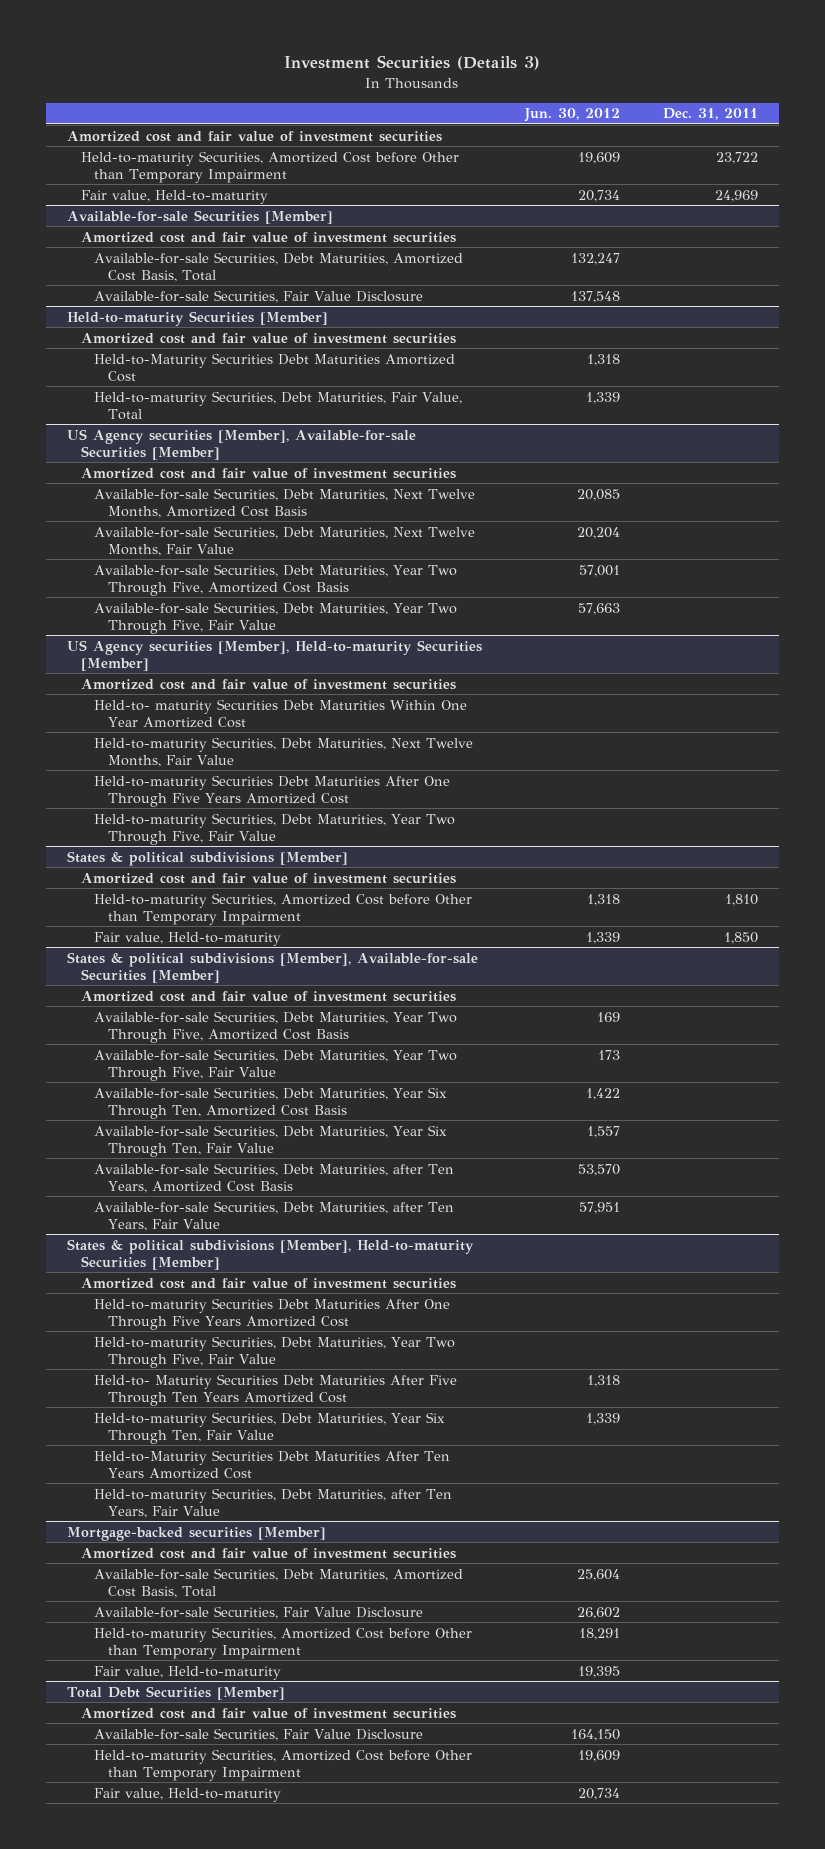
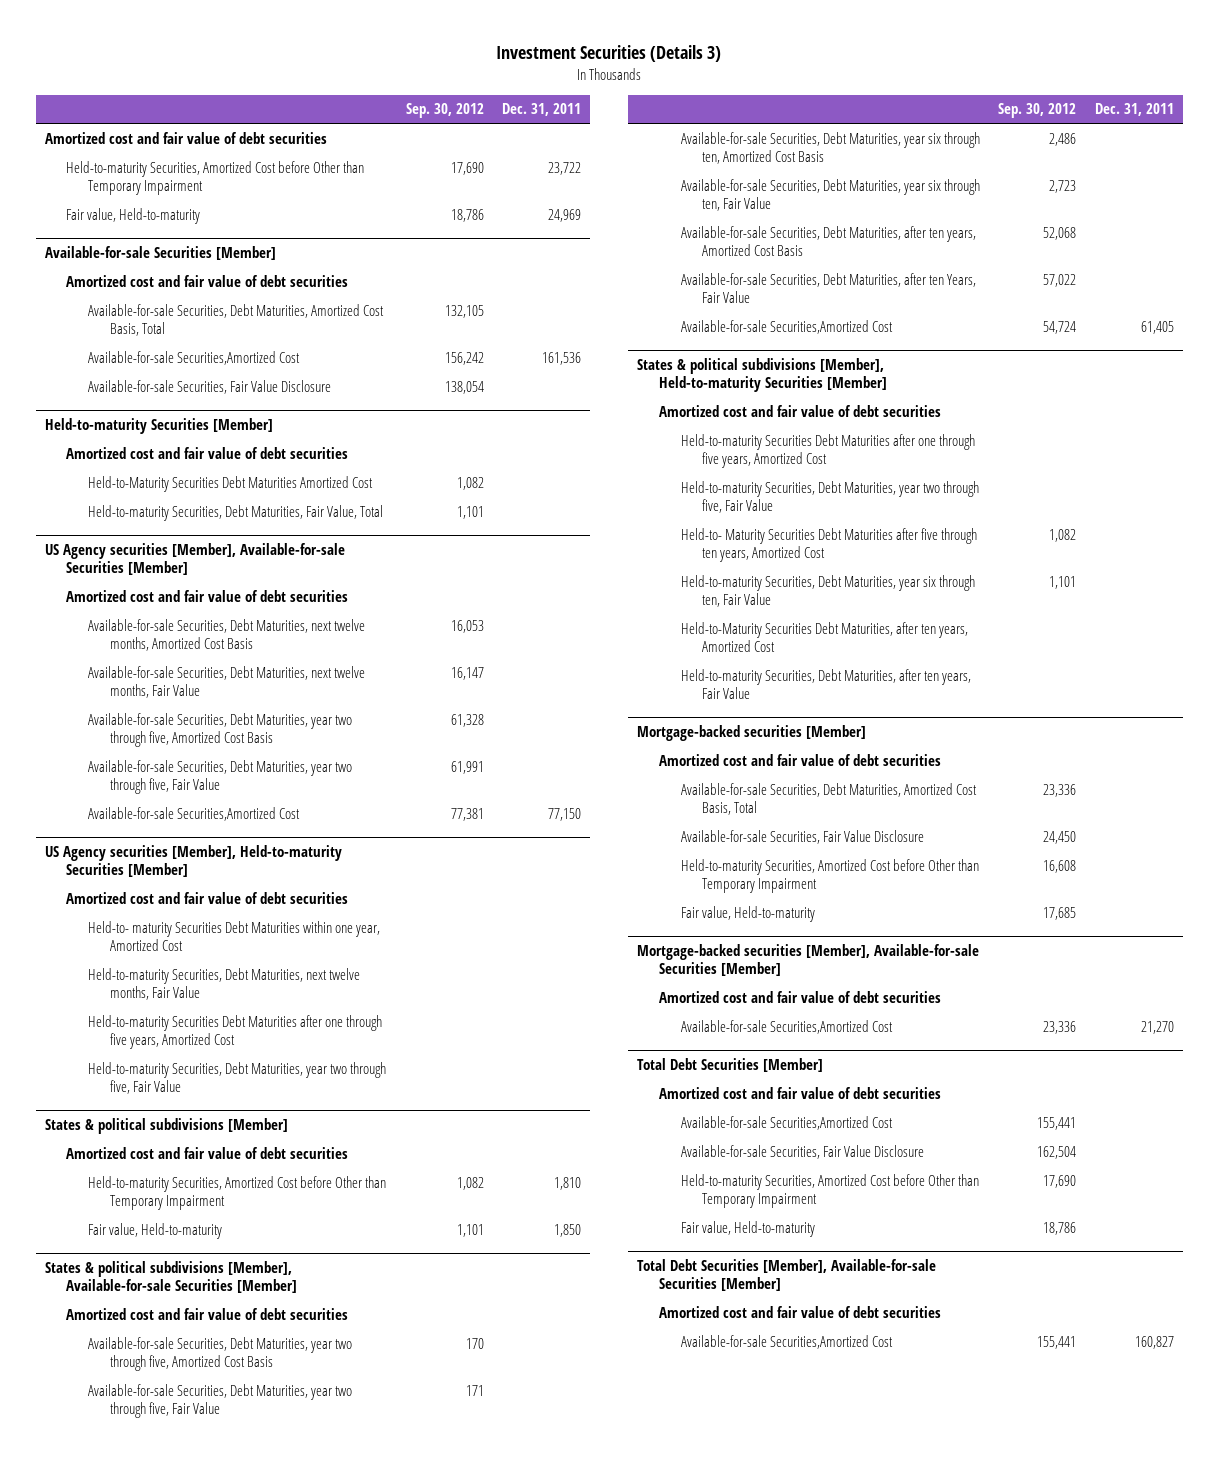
[523,108,620,123] Jun. 30, 2012 -> none
none -> [405,103,484,119] Sep. 30, 2012
[67,130,443,142] Amortized cost and fair value of investment securities -> [44,131,327,144] Amortized cost and fair value of debt securities
[80,231,456,243] Amortized cost and fair value of investment securities -> [66,274,349,287] Amortized cost and fair value of debt securities
none -> [88,350,301,365] Available-for-sale Securities,Amortized Cost
[80,332,456,344] Amortized cost and fair value of investment securities -> [66,446,349,459] Amortized cost and fair value of debt securities
[80,467,456,479] Amortized cost and fair value of investment securities -> [66,589,349,602] Amortized cost and fair value of debt securities
[94,487,476,518] Available-for-sale Securities, Debt Maturities, Next Twelve Months, Amortized Cost Basis -> [88,618,366,651] Available-for-sale Securities, Debt Maturities, next twelve months, Amortized Cost Basis
[94,525,476,556] Available-for-sale Securities, Debt Maturities, Next Twelve Months, Fair Value -> [88,665,366,698] Available-for-sale Securities, Debt Maturities, next twelve months, Fair Value
[94,563,458,596] Available-for-sale Securities, Debt Maturities, Year Two Through Five, Amortized Cost Basis -> [88,712,353,747] Available-for-sale Securities, Debt Maturities, year two through five, Amortized Cost Basis
[94,601,458,634] Available-for-sale Securities, Debt Maturities, Year Two Through Five, Fair Value -> [88,759,353,794] Available-for-sale Securities, Debt Maturities, year two through five, Fair Value
none -> [88,806,301,821] Available-for-sale Securities,Amortized Cost
[80,678,456,690] Amortized cost and fair value of investment securities -> [66,891,349,904] Amortized cost and fair value of debt securities
[94,698,468,728] Held-to- maturity Securities Debt Maturities Within One Year Amortized Cost -> [88,920,381,951] Held-to- maturity Securities Debt Maturities within one year, Amortized Cost
[94,736,474,767] Held-to-maturity Securities, Debt Maturities, Next Twelve Months, Fair Value -> [88,967,361,1000] Held-to-maturity Securities, Debt Maturities, next twelve months, Fair Value
[94,774,451,807] Held-to-maturity Securities Debt Maturities After One Through Five Years Amortized Cost -> [88,1014,383,1049] Held-to-maturity Securities Debt Maturities after one through five years, Amortized Cost
[94,812,456,845] Held-to-maturity Securities, Debt Maturities, Year Two Through Five, Fair Value -> [88,1061,387,1094] Held-to-maturity Securities, Debt Maturities, year two through five, Fair Value
[80,872,456,884] Amortized cost and fair value of investment securities -> [66,1146,349,1159] Amortized cost and fair value of debt securities
[80,990,456,1002] Amortized cost and fair value of investment securities -> [66,1307,349,1320] Amortized cost and fair value of debt securities
[94,1010,458,1043] Available-for-sale Securities, Debt Maturities, Year Two Through Five, Amortized Cost Basis -> [88,1336,353,1371] Available-for-sale Securities, Debt Maturities, year two through five, Amortized Cost Basis
[94,1048,458,1081] Available-for-sale Securities, Debt Maturities, Year Two Through Five, Fair Value -> [88,1383,353,1418] Available-for-sale Securities, Debt Maturities, year two through five, Fair Value
[94,1086,448,1119] Available-for-sale Securities, Debt Maturities, Year Six Through Ten, Amortized Cost Basis -> [680,131,980,164] Available-for-sale Securities, Debt Maturities, year six through ten, Amortized Cost Basis
[94,1124,448,1157] Available-for-sale Securities, Debt Maturities, Year Six Through Ten, Fair Value -> [680,178,980,211] Available-for-sale Securities, Debt Maturities, year six through ten, Fair Value
[94,1162,455,1193] Available-for-sale Securities, Debt Maturities, after Ten Years, Amortized Cost Basis -> [680,225,976,256] Available-for-sale Securities, Debt Maturities, after ten years, Amortized Cost Basis
[94,1200,455,1231] Available-for-sale Securities, Debt Maturities, after Ten Years, Fair Value -> [680,272,976,303] Available-for-sale Securities, Debt Maturities, after ten Years, Fair Value
none -> [680,319,893,334] Available-for-sale Securities,Amortized Cost
[80,1277,456,1289] Amortized cost and fair value of investment securities -> [659,404,942,417] Amortized cost and fair value of debt securities
[94,1297,451,1330] Held-to-maturity Securities Debt Maturities After One Through Five Years Amortized Cost -> [680,433,975,468] Held-to-maturity Securities Debt Maturities after one through five years, Amortized Cost
[94,1335,456,1368] Held-to-maturity Securities, Debt Maturities, Year Two Through Five, Fair Value -> [680,480,979,513] Held-to-maturity Securities, Debt Maturities, year two through five, Fair Value
[94,1373,458,1406] Held-to- Maturity Securities Debt Maturities After Five Through Ten Years Amortized Cost -> [680,527,977,562] Held-to- Maturity Securities Debt Maturities after five through ten years, Amortized Cost
[94,1411,446,1444] Held-to-maturity Securities, Debt Maturities, Year Six Through Ten, Fair Value -> [680,574,975,607] Held-to-maturity Securities, Debt Maturities, year six through ten, Fair Value
[94,1449,451,1479] Held-to-Maturity Securities Debt Maturities After Ten Years Amortized Cost -> [680,621,968,652] Held-to-Maturity Securities Debt Maturities, after ten years, Amortized Cost
[94,1487,453,1518] Held-to-maturity Securities, Debt Maturities, after Ten Years, Fair Value -> [680,668,971,699] Held-to-maturity Securities, Debt Maturities, after ten years, Fair Value
[80,1547,456,1559] Amortized cost and fair value of investment securities -> [659,753,942,766] Amortized cost and fair value of debt securities
none -> [637,943,980,976] Mortgage-backed securities [Member], Available-for-sale Securities [Member]
none -> [659,990,942,1003] Amortized cost and fair value of debt securities
none -> [680,1019,893,1034] Available-for-sale Securities,Amortized Cost
[80,1707,456,1719] Amortized cost and fair value of investment securities -> [659,1086,942,1099] Amortized cost and fair value of debt securities
none -> [680,1115,893,1130] Available-for-sale Securities,Amortized Cost
none -> [637,1258,937,1291] Total Debt Securities [Member], Available-for-sale Securities [Member]
none -> [659,1305,942,1318] Amortized cost and fair value of debt securities
none -> [680,1334,893,1349] Available-for-sale Securities,Amortized Cost

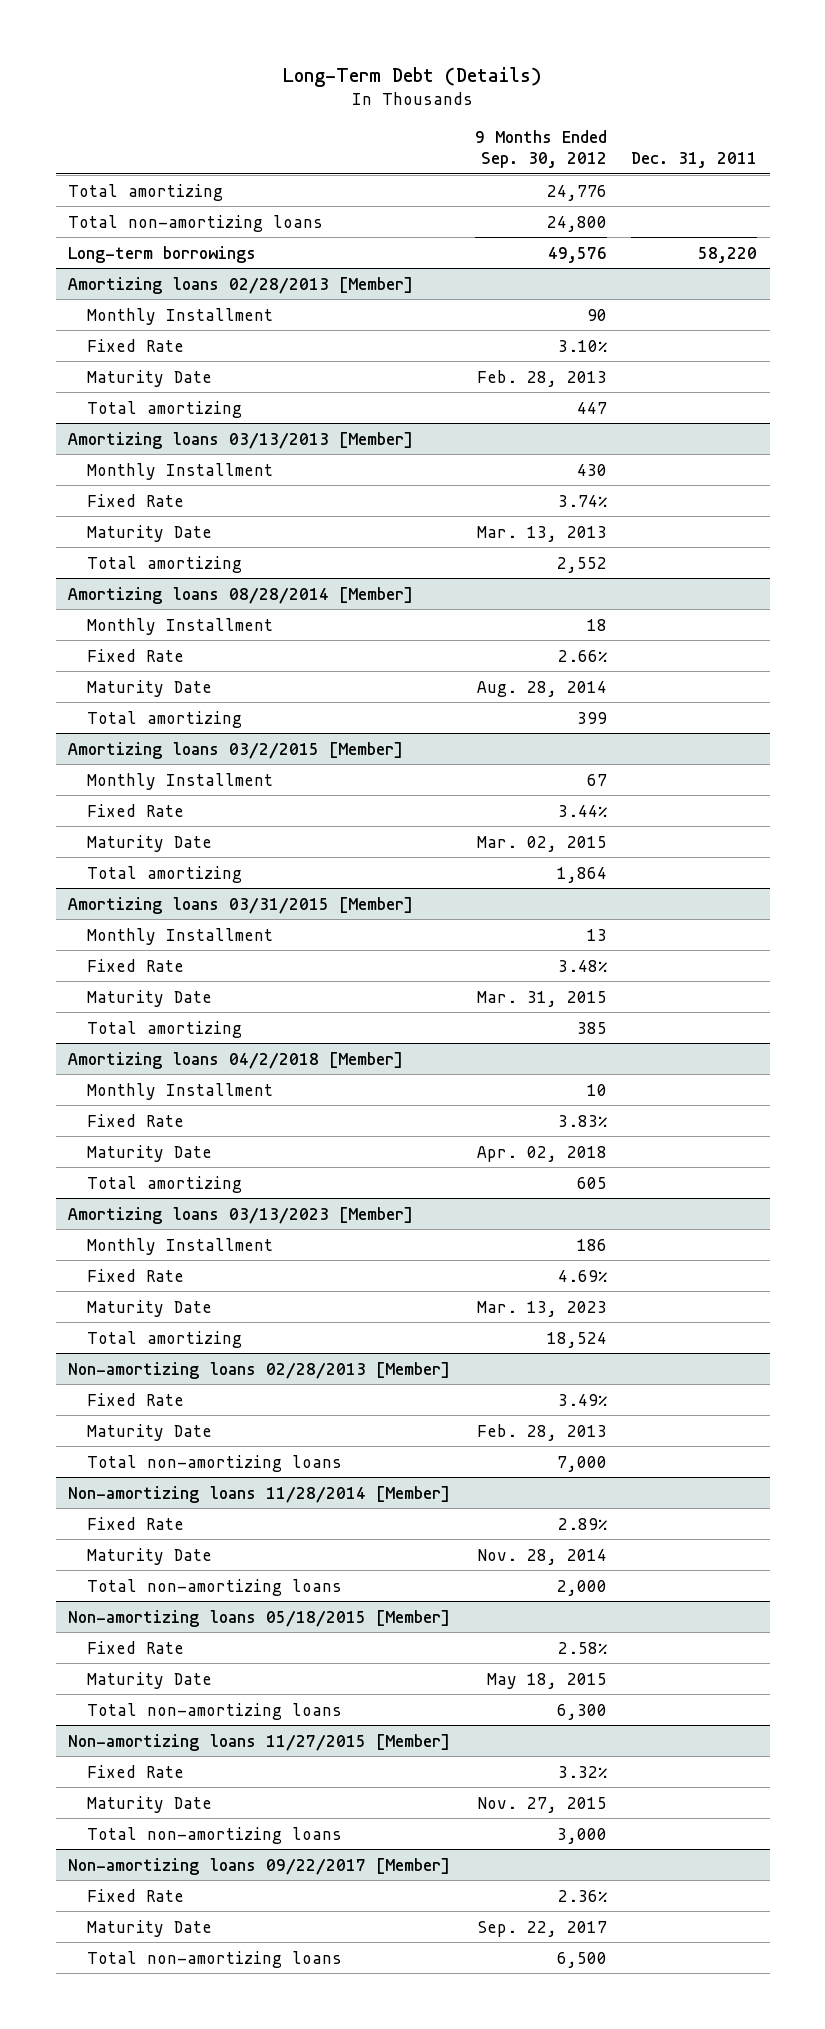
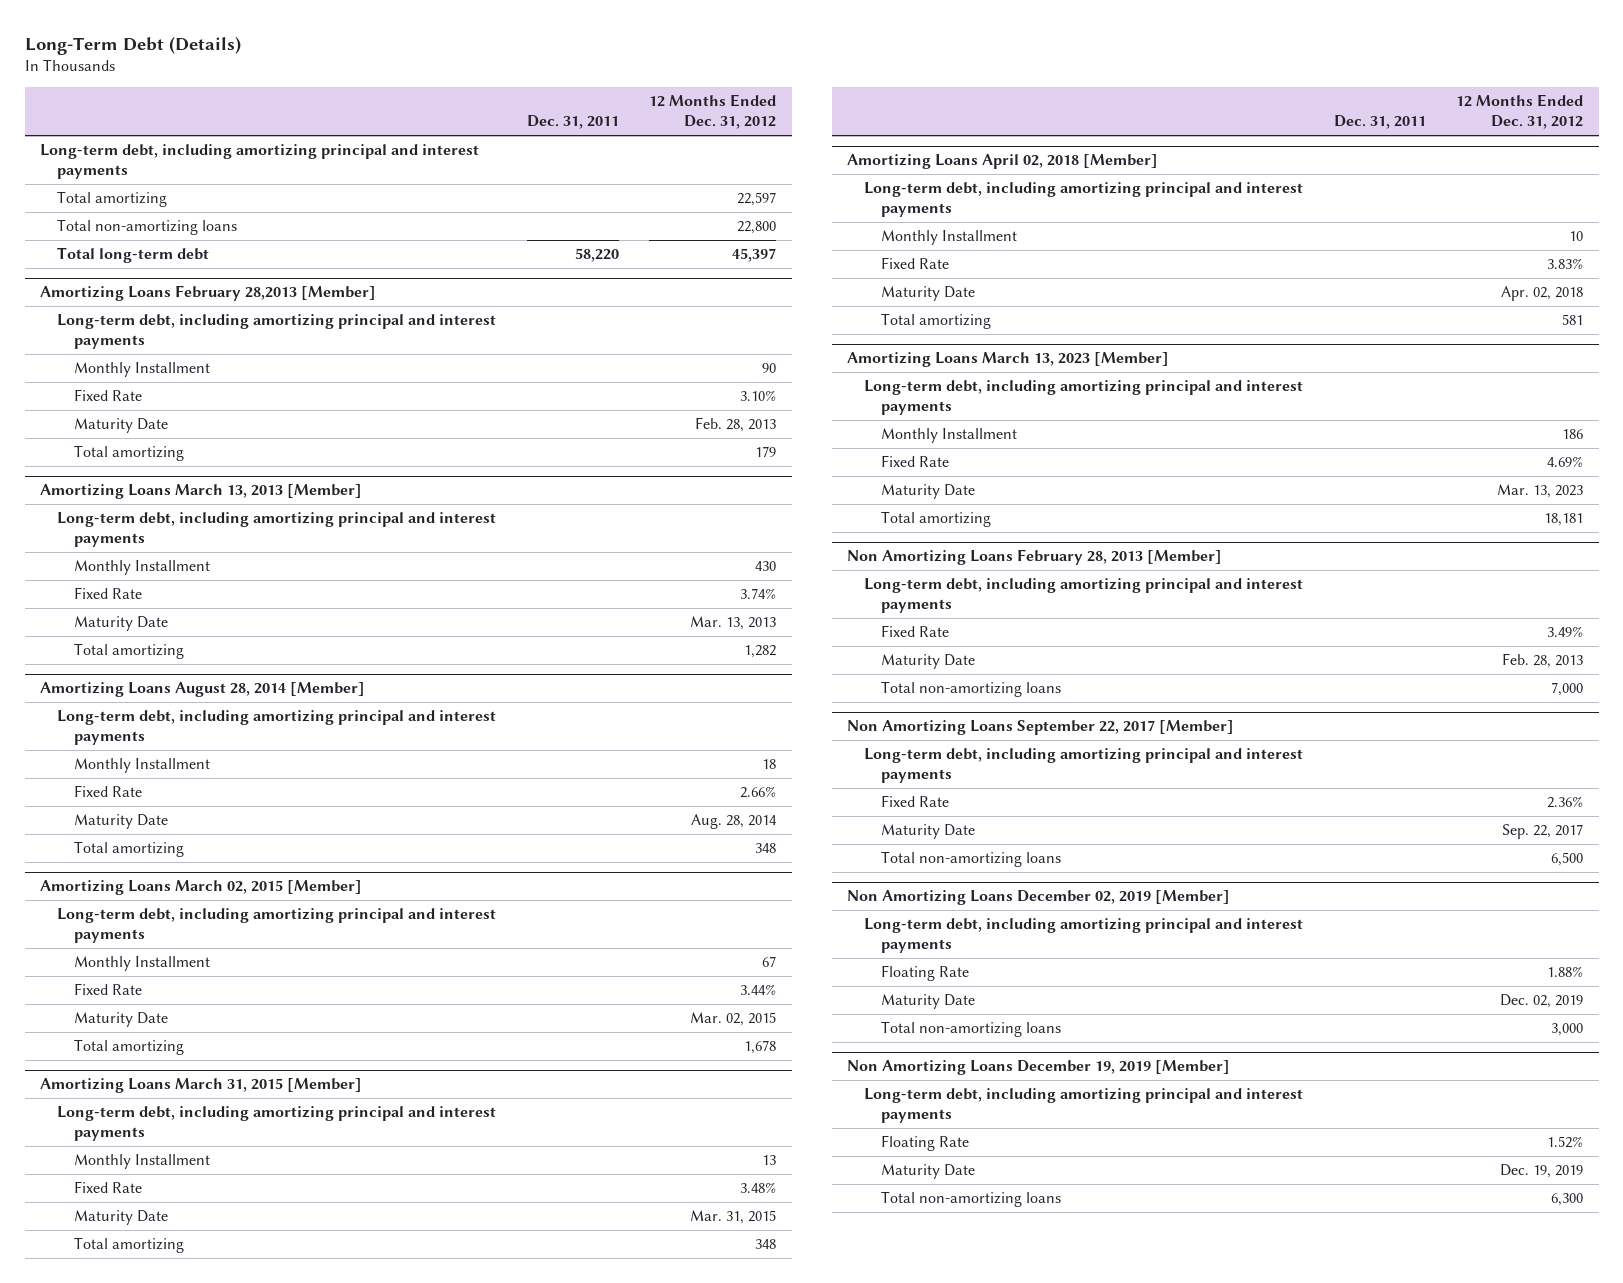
[474,130,607,169] 9 Months Ended Sep. 30, 2012 -> none
none -> [649,93,777,130] 12 Months Ended Dec. 31, 2012
none -> [40,144,480,180] Long-term debt, including amortizing principal and interest payments
[67,245,256,263] Long-term borrowings -> [57,247,210,264] Total long-term debt
[67,276,413,294] Amortizing loans 02/28/2013 [Member] -> [40,285,377,302] Amortizing Loans February 28,2013 [Member]
none -> [57,314,497,350] Long-term debt, including amortizing principal and interest payments
[67,431,413,449] Amortizing loans 03/13/2013 [Member] -> [40,484,363,500] Amortizing Loans March 13, 2013 [Member]
none -> [57,512,497,548] Long-term debt, including amortizing principal and interest payments
[67,586,413,604] Amortizing loans 08/28/2014 [Member] -> [40,682,366,698] Amortizing Loans August 28, 2014 [Member]
none -> [57,710,497,746] Long-term debt, including amortizing principal and interest payments
[67,741,403,759] Amortizing loans 03/2/2015 [Member] -> none
[86,772,273,790] Monthly Installment -> none
[86,803,184,817] Fixed Rate -> none
[86,834,212,852] Maturity Date -> none
[86,865,242,883] Total amortizing -> none
none -> [40,880,363,896] Amortizing Loans March 02, 2015 [Member]
none -> [57,908,497,944] Long-term debt, including amortizing principal and interest payments
none -> [74,956,211,972] Monthly Installment
none -> [74,983,143,996] Fixed Rate
none -> [74,1012,169,1028] Maturity Date
none -> [74,1039,185,1056] Total amortizing
[67,896,413,914] Amortizing loans 03/31/2015 [Member] -> [40,1078,363,1094] Amortizing Loans March 31, 2015 [Member]
none -> [57,1106,497,1142] Long-term debt, including amortizing principal and interest payments
[67,1051,403,1069] Amortizing loans 04/2/2018 [Member] -> none
[86,1082,273,1100] Monthly Installment -> none
[86,1113,184,1127] Fixed Rate -> none
[86,1144,212,1162] Maturity Date -> none
[86,1175,242,1193] Total amortizing -> none
none -> [846,154,1158,170] Amortizing Loans April 02, 2018 [Member]
none -> [863,182,1303,218] Long-term debt, including amortizing principal and interest payments
none -> [880,230,1017,246] Monthly Installment
none -> [880,257,949,270] Fixed Rate
none -> [880,286,975,302] Maturity Date
none -> [880,313,991,330] Total amortizing
[67,1206,413,1224] Amortizing loans 03/13/2023 [Member] -> [846,352,1169,368] Amortizing Loans March 13, 2023 [Member]
none -> [863,380,1303,416] Long-term debt, including amortizing principal and interest payments
[67,1361,450,1379] Non-amortizing loans 02/28/2013 [Member] -> [846,549,1222,566] Non Amortizing Loans February 28, 2013 [Member]
none -> [863,578,1303,614] Long-term debt, including amortizing principal and interest payments
[67,1485,450,1503] Non-amortizing loans 11/28/2014 [Member] -> none
[86,1516,184,1530] Fixed Rate -> none
[86,1547,212,1565] Maturity Date -> none
[86,1578,342,1596] Total non-amortizing loans -> none
[67,1609,450,1627] Non-amortizing loans 05/18/2015 [Member] -> none
[86,1640,184,1654] Fixed Rate -> none
[86,1671,212,1689] Maturity Date -> none
[86,1702,342,1720] Total non-amortizing loans -> none
[67,1733,450,1751] Non-amortizing loans 11/27/2015 [Member] -> none
[86,1764,184,1778] Fixed Rate -> none
[86,1795,212,1813] Maturity Date -> none
[86,1826,342,1844] Total non-amortizing loans -> none
[67,1857,450,1875] Non-amortizing loans 09/22/2017 [Member] -> [846,720,1234,736] Non Amortizing Loans September 22, 2017 [Member]
none -> [863,748,1303,784] Long-term debt, including amortizing principal and interest payments
none -> [846,890,1230,906] Non Amortizing Loans December 02, 2019 [Member]
none -> [863,918,1303,954] Long-term debt, including amortizing principal and interest payments
none -> [880,965,969,982] Floating Rate
none -> [880,994,975,1010] Maturity Date
none -> [880,1021,1061,1038] Total non-amortizing loans
none -> [846,1060,1230,1076] Non Amortizing Loans December 19, 2019 [Member]
none -> [863,1088,1303,1124] Long-term debt, including amortizing principal and interest payments
none -> [880,1135,969,1152] Floating Rate
none -> [880,1164,975,1180] Maturity Date
none -> [880,1191,1061,1208] Total non-amortizing loans

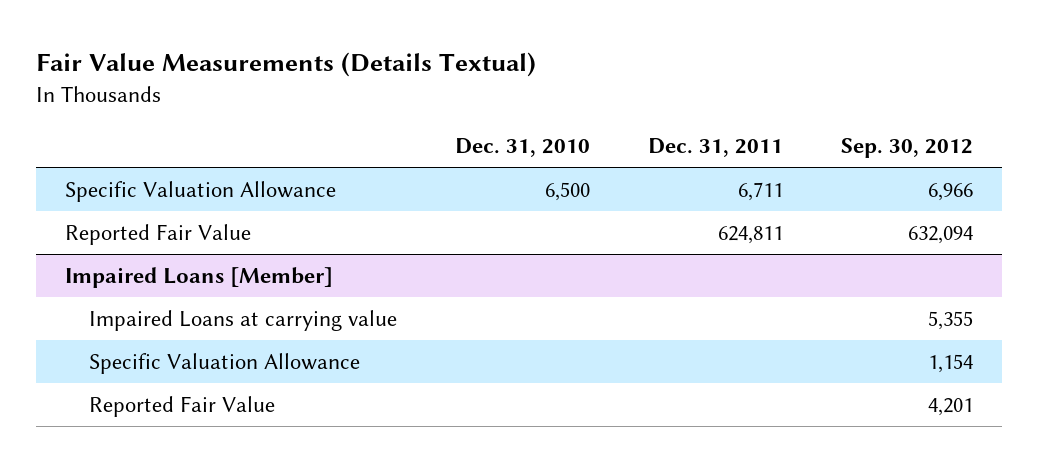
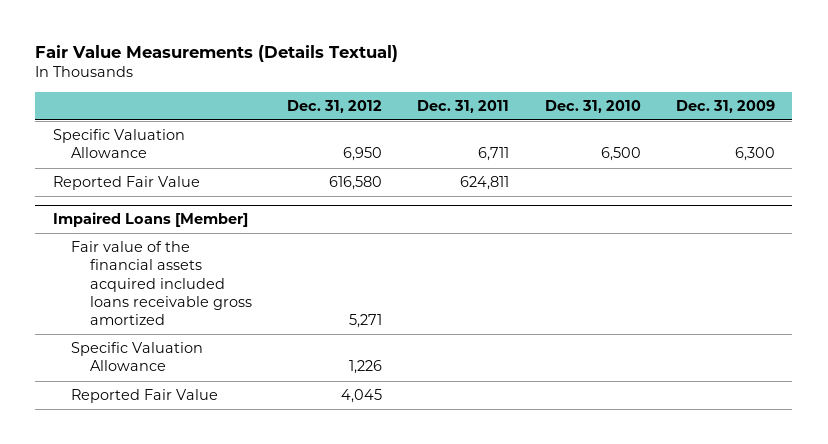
[841,138,974,159] Sep. 30, 2012 -> none
none -> [287,99,383,113] Dec. 31, 2012
none -> [675,99,775,113] Dec. 31, 2009
[88,309,397,331] Impaired Loans at carrying value -> [71,241,252,326] Fair value of the financial assets acquired included loans receivable gross amortized

